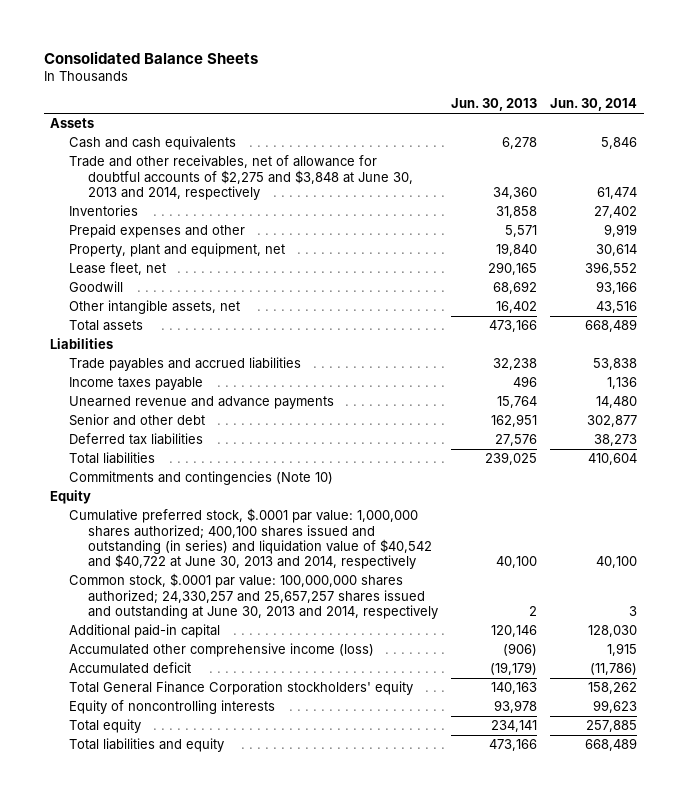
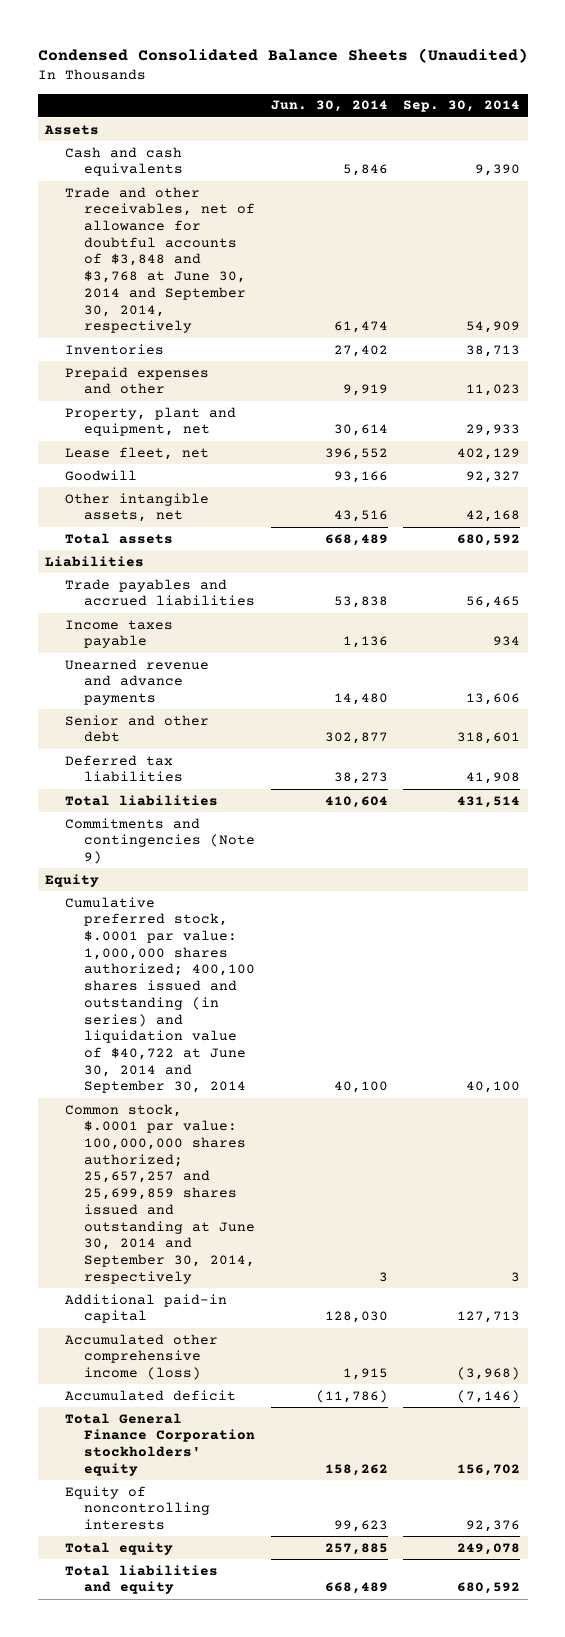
[43,50,258,64] Consolidated Balance Sheets -> [37,47,528,63] Condensed Consolidated Balance Sheets (Unaudited)
[451,98,538,112] Jun. 30, 2013 -> none
none -> [403,100,521,113] Sep. 30, 2014
[69,155,414,200] Trade and other receivables, net of allowance for doubtful accounts of $2,275 and $3,848 at June 30, 2013 and 2014, respectively -> [64,186,256,334] Trade and other receivables, net of allowance for doubtful accounts of $3,848 and $3,768 at June 30, 2014 and September 30, 2014, respectively
[69,471,334,486] Commitments and contingencies (Note 10) -> [64,817,256,865] Commitments and contingencies (Note 9)
[69,508,433,569] Cumulative preferred stock, $.0001 par value: 1,000,000 shares authorized; 400,100 shares issued and outstanding (in series) and liquidation value of $40,542 and $40,722 at June 30, 2013 and 2014, respectively -> [64,896,256,1094] Cumulative preferred stock, $.0001 par value: 1,000,000 shares authorized; 400,100 shares issued and outstanding (in series) and liquidation value of $40,722 at June 30, 2014 and September 30, 2014
[69,573,439,619] Common stock, $.0001 par value: 100,000,000 shares authorized; 24,330,257 and 25,657,257 shares issued and outstanding at June 30, 2013 and 2014, respectively -> [64,1103,256,1284] Common stock, $.0001 par value: 100,000,000 shares authorized; 25,657,257 and 25,699,859 shares issued and outstanding at June 30, 2014 and September 30, 2014, respectively

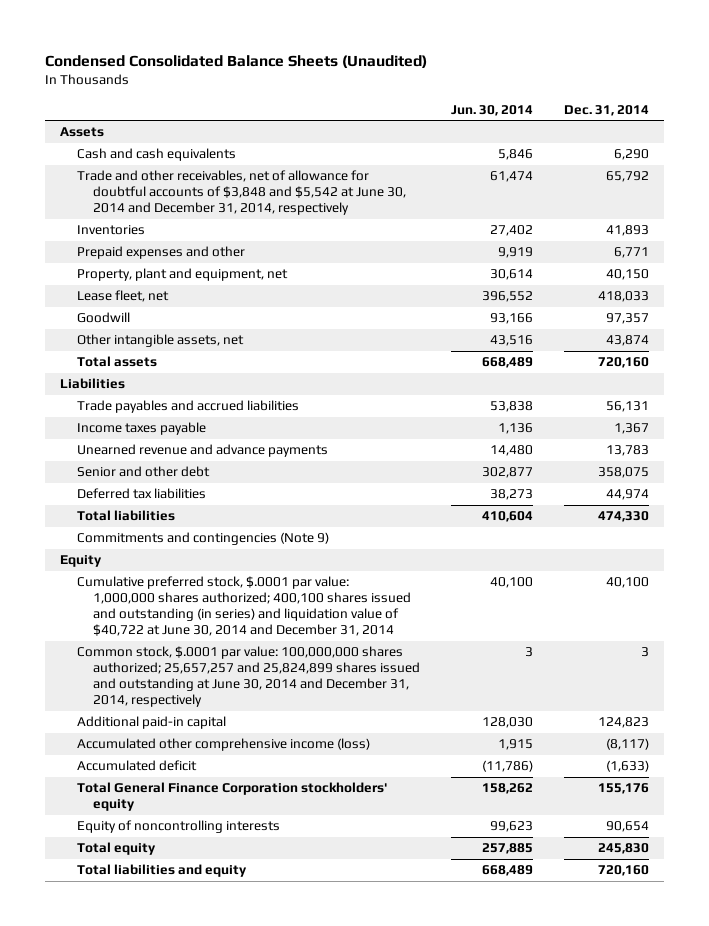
[403,100,521,113] Sep. 30, 2014 -> none
none -> [564,104,650,116] Dec. 31, 2014
[64,186,256,334] Trade and other receivables, net of allowance for doubtful accounts of $3,848 and $3,768 at June 30, 2014 and September 30, 2014, respectively -> [76,170,407,216] Trade and other receivables, net of allowance for doubtful accounts of $3,848 and $5,542 at June 30, 2014 and December 31, 2014, respectively
[64,896,256,1094] Cumulative preferred stock, $.0001 par value: 1,000,000 shares authorized; 400,100 shares issued and outstanding (in series) and liquidation value of $40,722 at June 30, 2014 and September 30, 2014 -> [76,576,412,637] Cumulative preferred stock, $.0001 par value: 1,000,000 shares authorized; 400,100 shares issued and outstanding (in series) and liquidation value of $40,722 at June 30, 2014 and December 31, 2014
[64,1103,256,1284] Common stock, $.0001 par value: 100,000,000 shares authorized; 25,657,257 and 25,699,859 shares issued and outstanding at June 30, 2014 and September 30, 2014, respectively -> [76,646,421,708] Common stock, $.0001 par value: 100,000,000 shares authorized; 25,657,257 and 25,824,899 shares issued and outstanding at June 30, 2014 and December 31, 2014, respectively

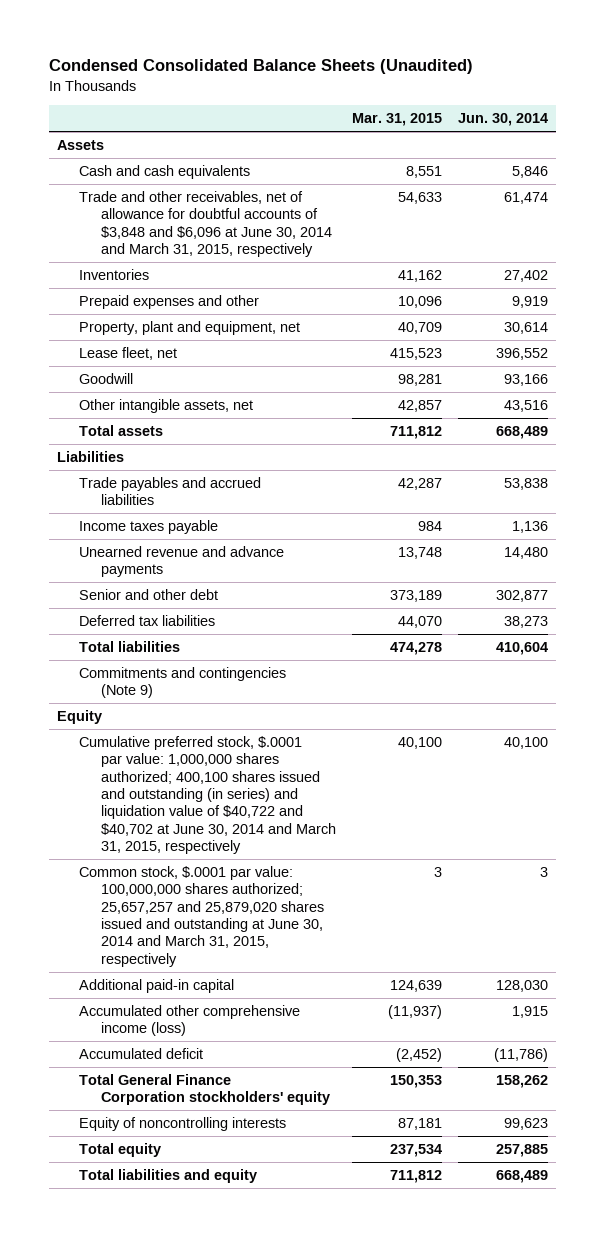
[564,104,650,116] Dec. 31, 2014 -> none
none -> [351,113,442,127] Mar. 31, 2015
[76,170,407,216] Trade and other receivables, net of allowance for doubtful accounts of $3,848 and $5,542 at June 30, 2014 and December 31, 2014, respectively -> [78,190,333,258] Trade and other receivables, net of allowance for doubtful accounts of $3,848 and $6,096 at June 30, 2014 and March 31, 2015, respectively
[76,576,412,637] Cumulative preferred stock, $.0001 par value: 1,000,000 shares authorized; 400,100 shares issued and outstanding (in series) and liquidation value of $40,722 at June 30, 2014 and December 31, 2014 -> [78,735,337,855] Cumulative preferred stock, $.0001 par value: 1,000,000 shares authorized; 400,100 shares issued and outstanding (in series) and liquidation value of $40,722 and $40,702 at June 30, 2014 and March 31, 2015, respectively
[76,646,421,708] Common stock, $.0001 par value: 100,000,000 shares authorized; 25,657,257 and 25,824,899 shares issued and outstanding at June 30, 2014 and December 31, 2014, respectively -> [78,865,325,967] Common stock, $.0001 par value: 100,000,000 shares authorized; 25,657,257 and 25,879,020 shares issued and outstanding at June 30, 2014 and March 31, 2015, respectively

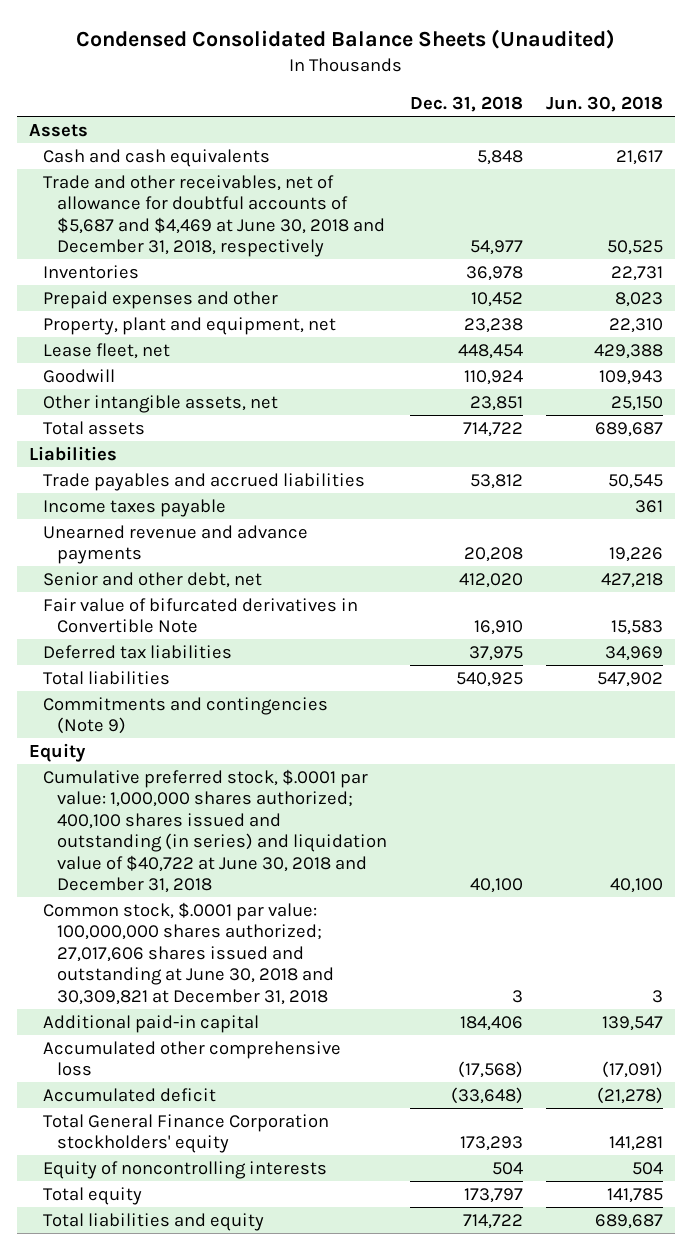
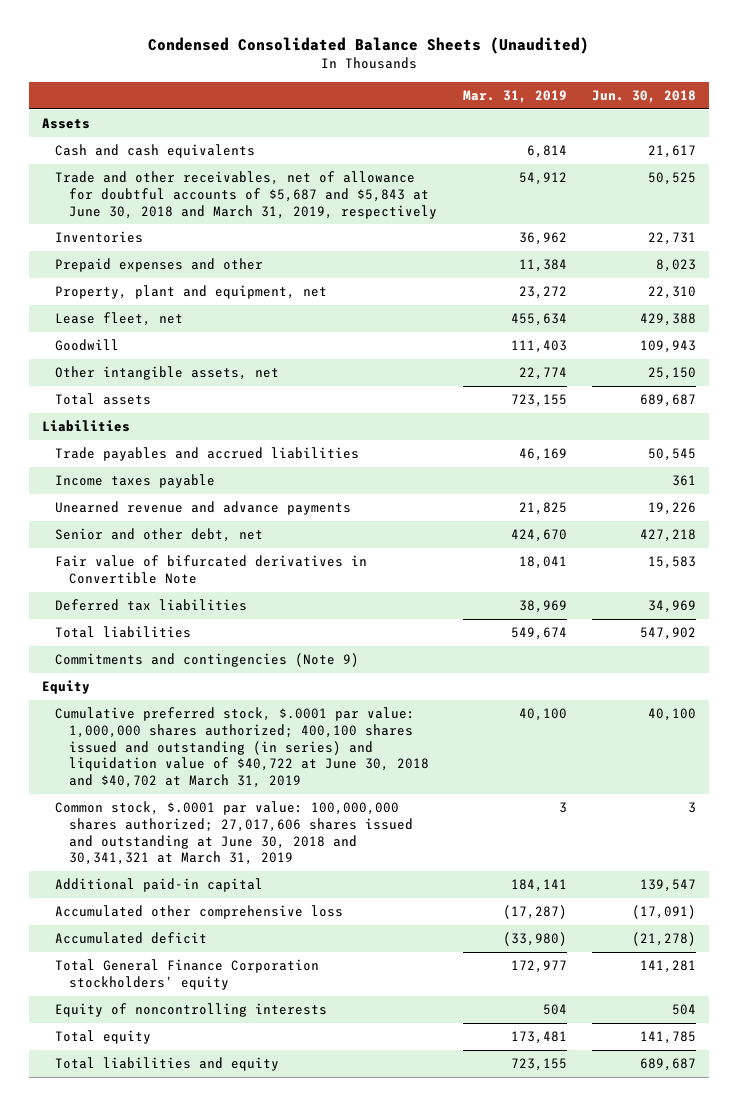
[410,95,524,112] Dec. 31, 2018 -> none
none -> [462,89,567,103] Mar. 31, 2019
[43,174,385,258] Trade and other receivables, net of allowance for doubtful accounts of $5,687 and $4,469 at June 30, 2018 and December 31, 2018, respectively -> [55,171,438,219] Trade and other receivables, net of allowance for doubtful accounts of $5,687 and $5,843 at June 30, 2018 and March 31, 2019, respectively
[43,768,387,894] Cumulative preferred stock, $.0001 par value: 1,000,000 shares authorized; 400,100 shares issued and outstanding (in series) and liquidation value of $40,722 at June 30, 2018 and December 31, 2018 -> [55,707,430,789] Cumulative preferred stock, $.0001 par value: 1,000,000 shares authorized; 400,100 shares issued and outstanding (in series) and liquidation value of $40,722 at June 30, 2018 and $40,702 at March 31, 2019
[43,901,334,1005] Common stock, $.0001 par value: 100,000,000 shares authorized; 27,017,606 shares issued and outstanding at June 30, 2018 and 30,309,821 at December 31, 2018 -> [55,801,414,866] Common stock, $.0001 par value: 100,000,000 shares authorized; 27,017,606 shares issued and outstanding at June 30, 2018 and 30,341,321 at March 31, 2019

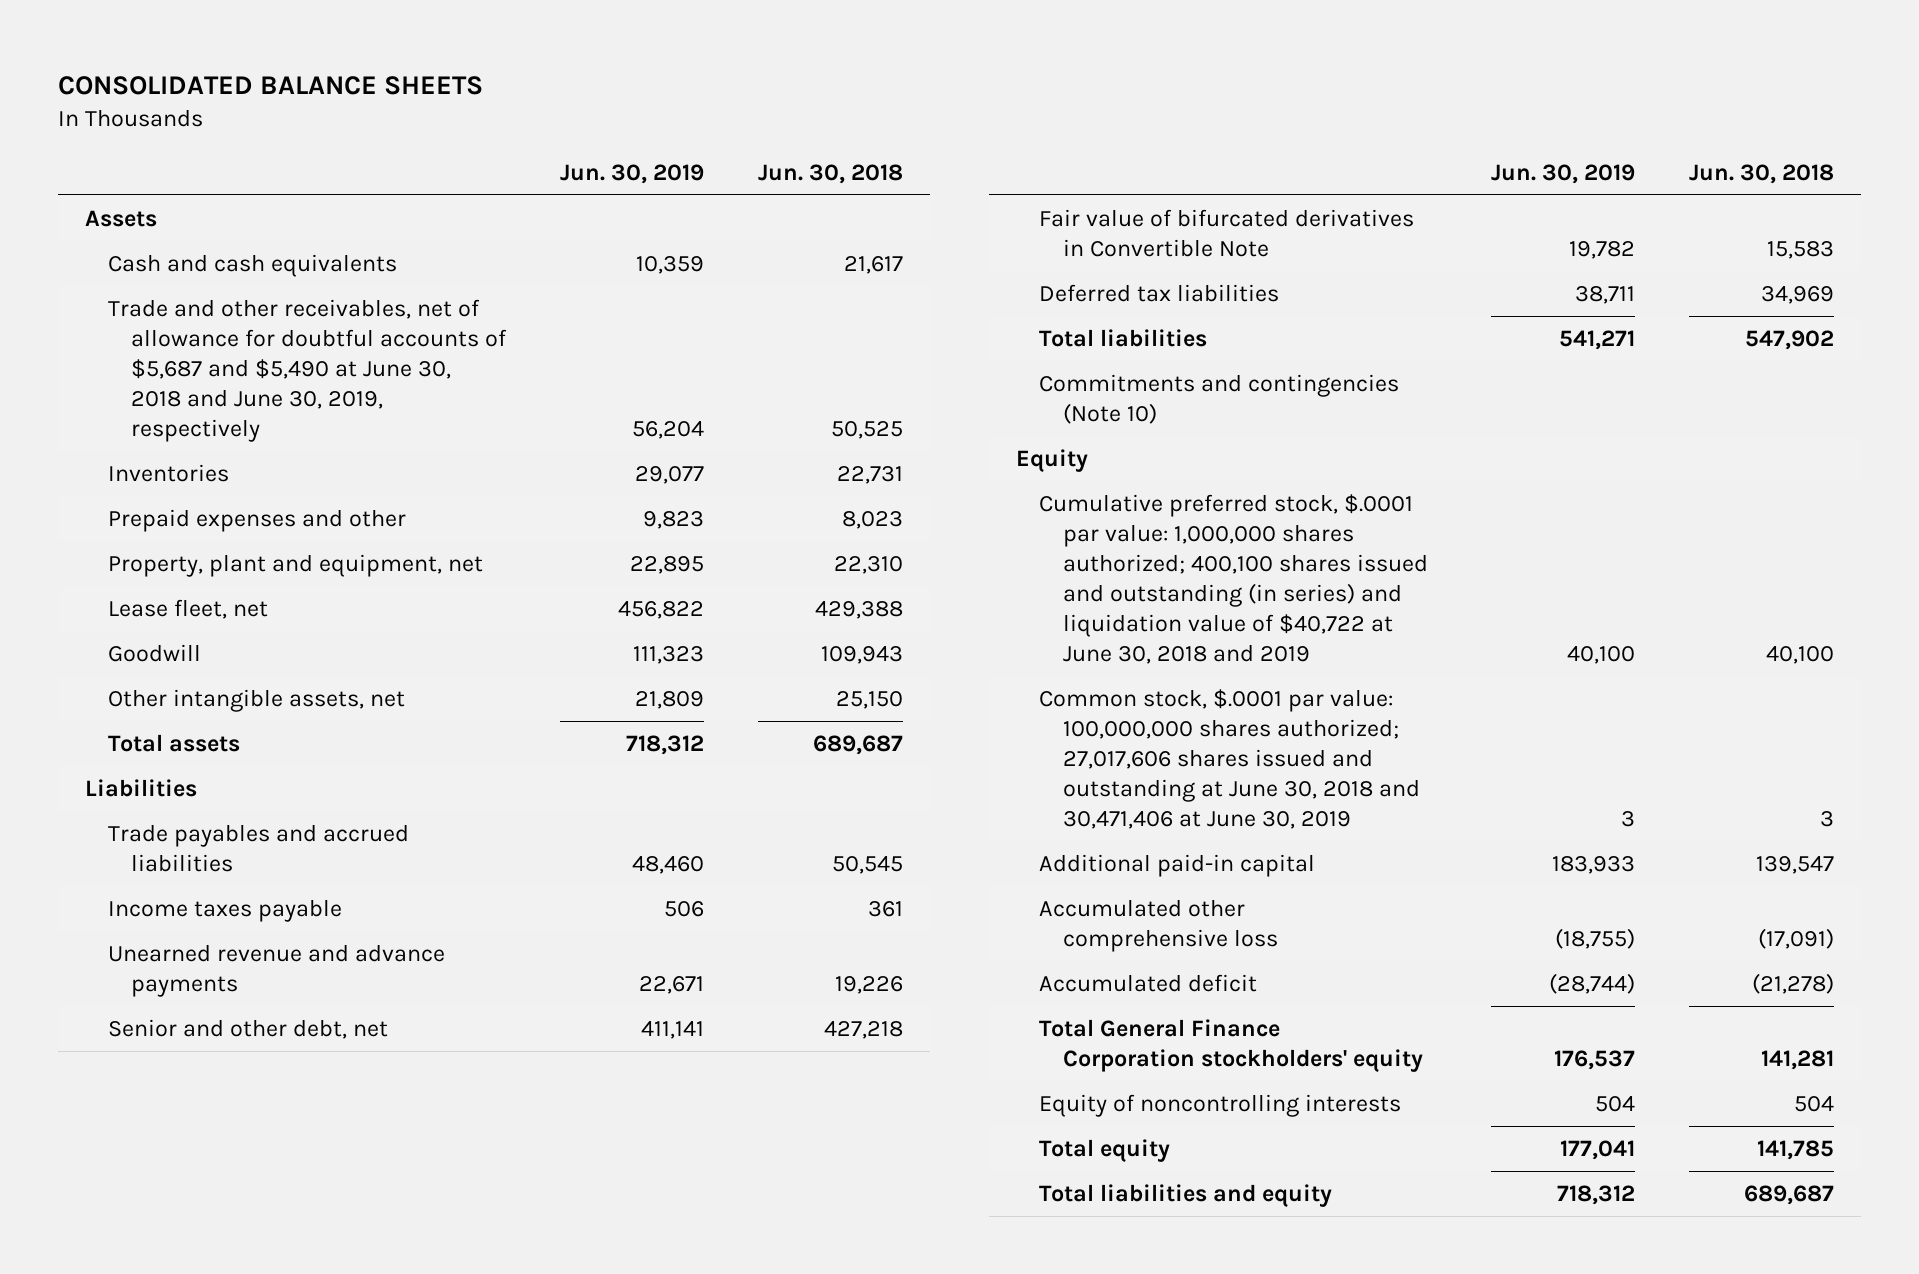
[147,36,589,54] Condensed Consolidated Balance Sheets (Unaudited) -> [57,76,483,96] CONSOLIDATED BALANCE SHEETS
[462,89,567,103] Mar. 31, 2019 -> none
none -> [560,163,705,184] Jun. 30, 2019
[55,171,438,219] Trade and other receivables, net of allowance for doubtful accounts of $5,687 and $5,843 at June 30, 2018 and March 31, 2019, respectively -> [107,298,508,442] Trade and other receivables, net of allowance for doubtful accounts of $5,687 and $5,490 at June 30, 2018 and June 30, 2019, respectively
[55,653,360,668] Commitments and contingencies (Note 9) -> [1039,373,1400,424] Commitments and contingencies (Note 10)
[55,707,430,789] Cumulative preferred stock, $.0001 par value: 1,000,000 shares authorized; 400,100 shares issued and outstanding (in series) and liquidation value of $40,722 at June 30, 2018 and $40,702 at March 31, 2019 -> [1039,493,1428,664] Cumulative preferred stock, $.0001 par value: 1,000,000 shares authorized; 400,100 shares issued and outstanding (in series) and liquidation value of $40,722 at June 30, 2018 and 2019
[55,801,414,866] Common stock, $.0001 par value: 100,000,000 shares authorized; 27,017,606 shares issued and outstanding at June 30, 2018 and 30,341,321 at March 31, 2019 -> [1039,688,1420,829] Common stock, $.0001 par value: 100,000,000 shares authorized; 27,017,606 shares issued and outstanding at June 30, 2018 and 30,471,406 at June 30, 2019

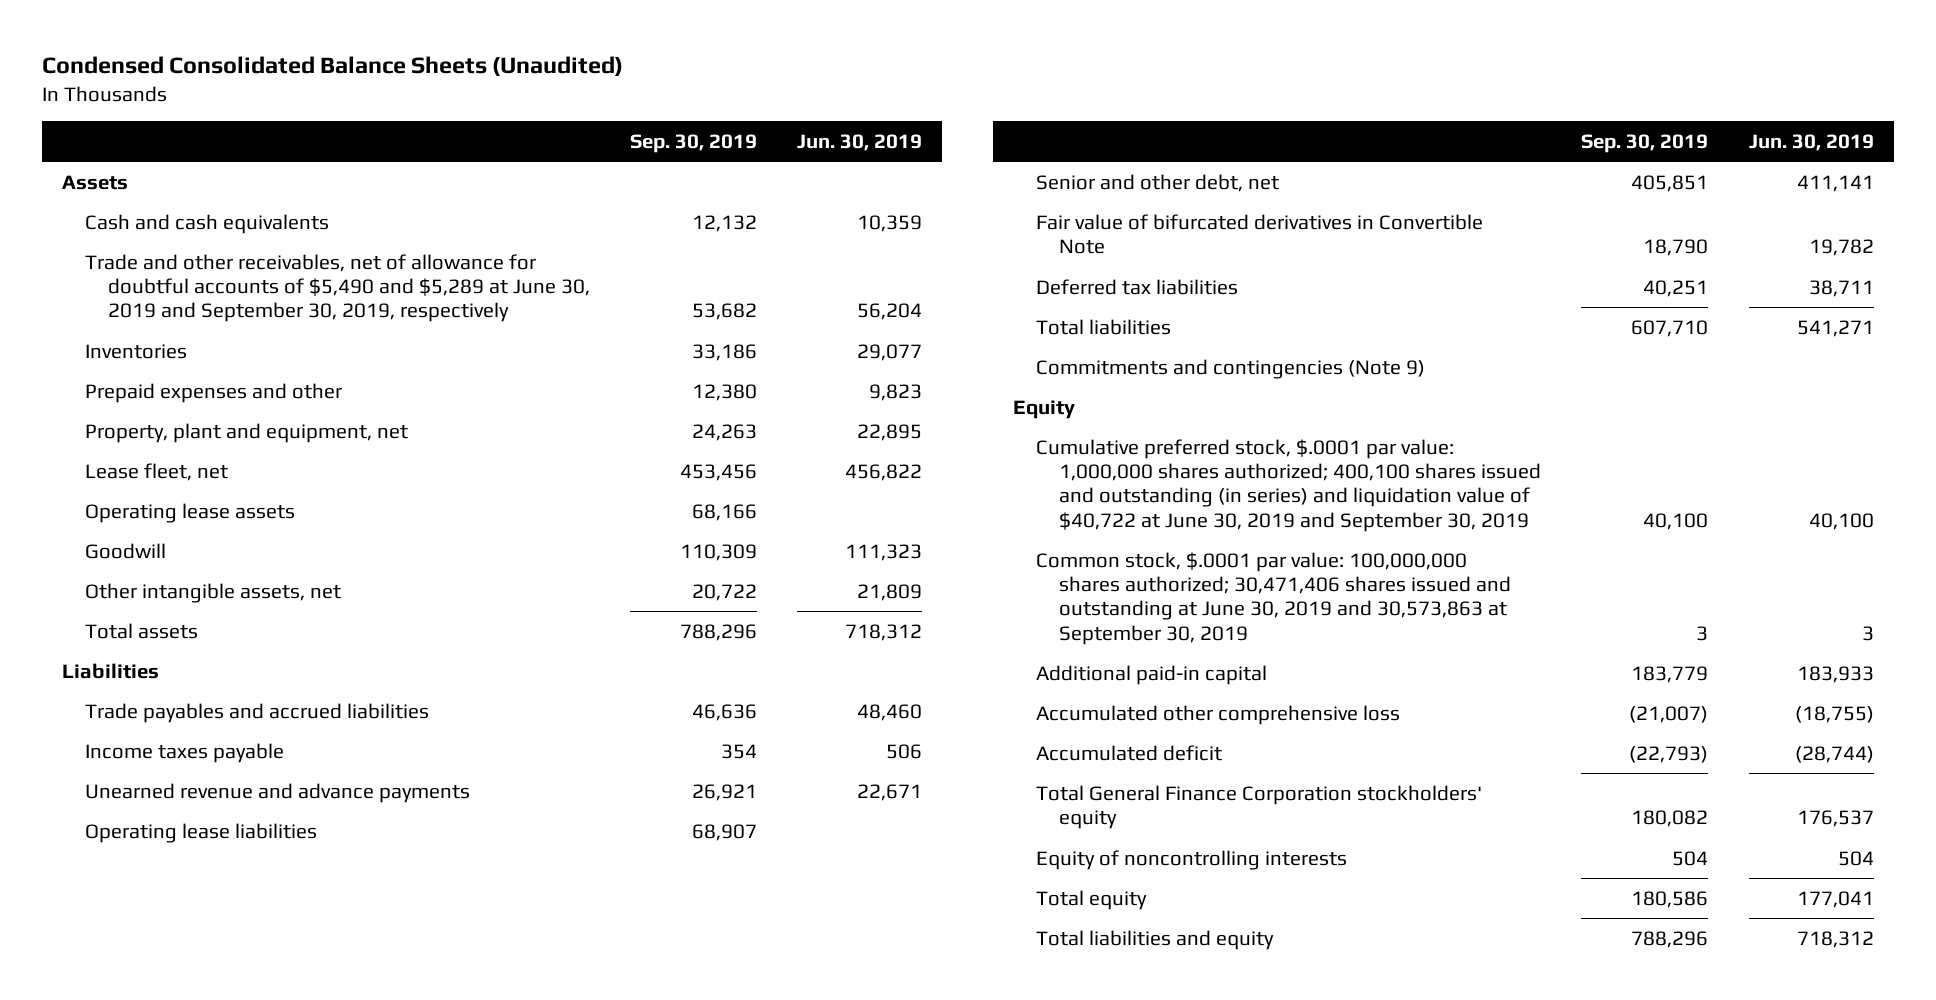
[57,76,483,96] CONSOLIDATED BALANCE SHEETS -> [41,56,623,77] Condensed Consolidated Balance Sheets (Unaudited)
[757,163,903,184] Jun. 30, 2018 -> none
none -> [630,133,758,153] Sep. 30, 2019
[107,298,508,442] Trade and other receivables, net of allowance for doubtful accounts of $5,687 and $5,490 at June 30, 2018 and June 30, 2019, respectively -> [84,253,590,323] Trade and other receivables, net of allowance for doubtful accounts of $5,490 and $5,289 at June 30, 2019 and September 30, 2019, respectively
none -> [84,502,295,523] Operating lease assets
none -> [84,822,317,843] Operating lease liabilities
[1039,373,1400,424] Commitments and contingencies (Note 10) -> [1036,358,1426,379] Commitments and contingencies (Note 9)
[1039,493,1428,664] Cumulative preferred stock, $.0001 par value: 1,000,000 shares authorized; 400,100 shares issued and outstanding (in series) and liquidation value of $40,722 at June 30, 2018 and 2019 -> [1036,438,1542,532] Cumulative preferred stock, $.0001 par value: 1,000,000 shares authorized; 400,100 shares issued and outstanding (in series) and liquidation value of $40,722 at June 30, 2019 and September 30, 2019
[1039,688,1420,829] Common stock, $.0001 par value: 100,000,000 shares authorized; 27,017,606 shares issued and outstanding at June 30, 2018 and 30,471,406 at June 30, 2019 -> [1036,551,1512,645] Common stock, $.0001 par value: 100,000,000 shares authorized; 30,471,406 shares issued and outstanding at June 30, 2019 and 30,573,863 at September 30, 2019

